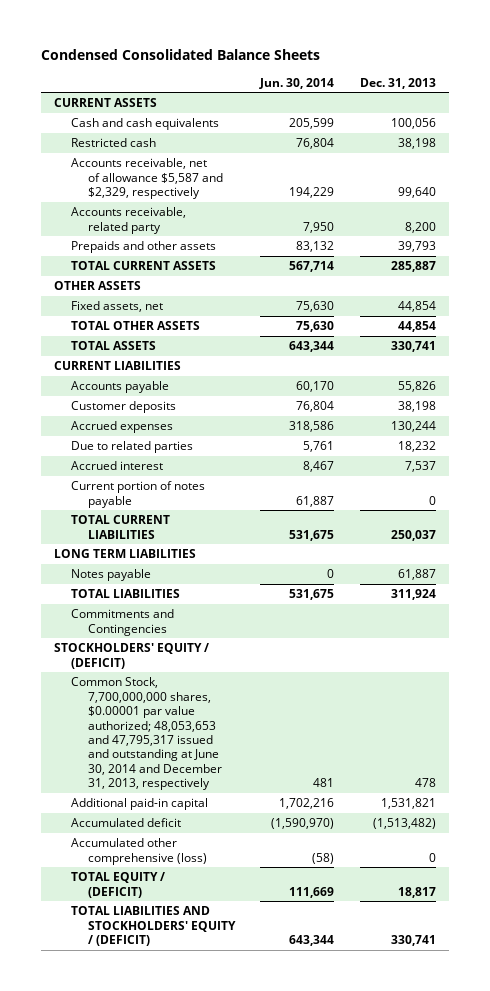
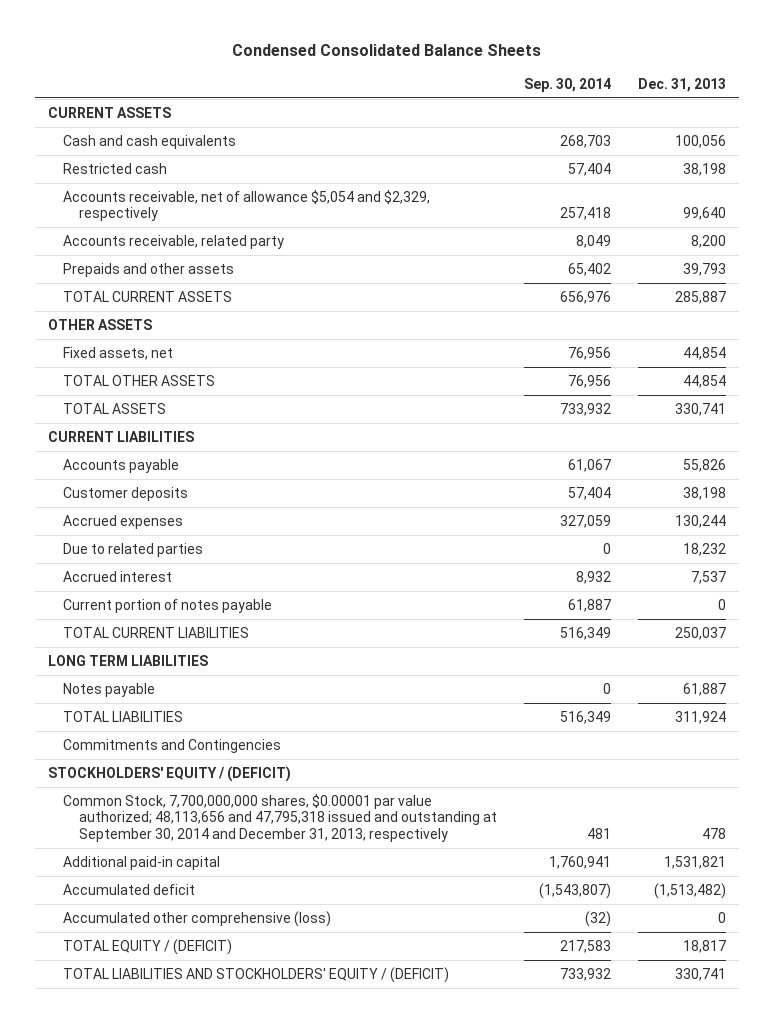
[259,77,335,89] Jun. 30, 2014 -> none
none -> [523,77,611,92] Sep. 30, 2014
[70,158,223,200] Accounts receivable, net of allowance $5,587 and $2,329, respectively -> [63,189,431,222] Accounts receivable, net of allowance $5,054 and $2,329, respectively
[70,677,222,791] Common Stock, 7,700,000,000 shares, $0.00001 par value authorized; 48,053,653 and 47,795,317 issued and outstanding at June 30, 2014 and December 31, 2013, respectively -> [63,793,497,842] Common Stock, 7,700,000,000 shares, $0.00001 par value authorized; 48,113,656 and 47,795,318 issued and outstanding at September 30, 2014 and December 31, 2013, respectively

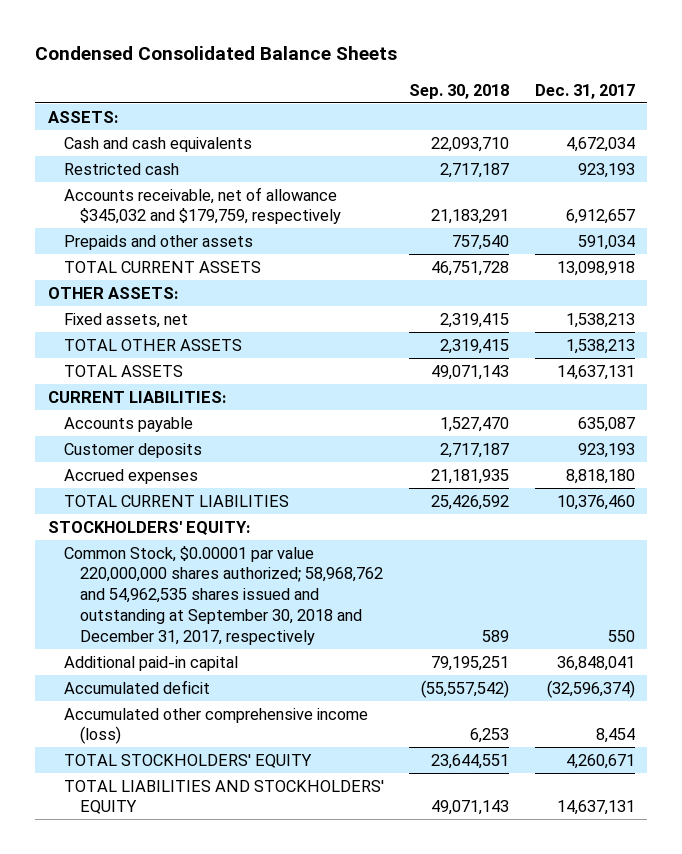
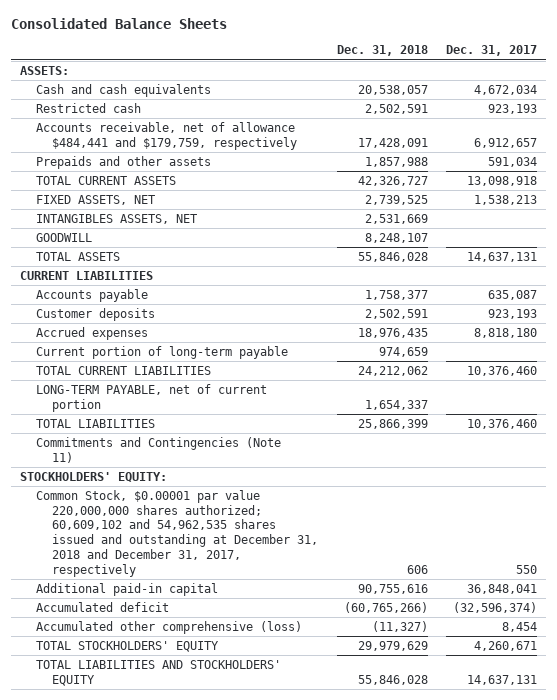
[34,46,397,61] Condensed Consolidated Balance Sheets -> [10,17,227,29] Consolidated Balance Sheets
[409,83,510,99] Sep. 30, 2018 -> none
none -> [336,45,428,57] Dec. 31, 2018
[63,186,342,225] Accounts receivable, net of allowance $345,032 and $179,759, respectively -> [36,121,298,150] Accounts receivable, net of allowance $484,441 and $179,759, respectively
[47,286,178,299] OTHER ASSETS: -> none
[63,338,242,351] TOTAL OTHER ASSETS -> none
[63,312,188,328] Fixed assets, net -> [36,194,156,205] FIXED ASSETS, NET
none -> [36,213,198,224] INTANGIBLES ASSETS, NET
none -> [36,232,93,242] GOODWILL
[47,390,226,403] CURRENT LIABILITIES: -> [19,270,153,280] CURRENT LIABILITIES
none -> [36,345,289,359] Current portion of long-term payable
none -> [36,383,268,412] LONG-TERM PAYABLE, net of current portion
none -> [36,418,156,428] TOTAL LIABILITIES
none -> [36,436,282,463] Commitments and Contingencies (Note 11)
[63,545,384,645] Common Stock, $0.00001 par value 220,000,000 shares authorized; 58,968,762 and 54,962,535 shares issued and outstanding at September 30, 2018 and December 31, 2017, respectively -> [36,489,319,577] Common Stock, $0.00001 par value 220,000,000 shares authorized; 60,609,102 and 54,962,535 shares issued and outstanding at December 31, 2018 and December 31, 2017, respectively
[63,707,368,745] Accumulated other comprehensive income (loss) -> [36,620,303,634] Accumulated other comprehensive (loss)

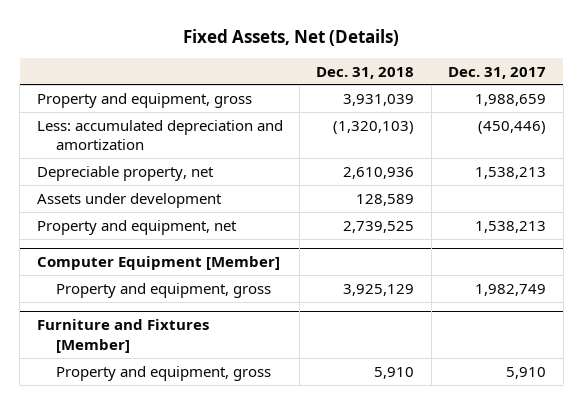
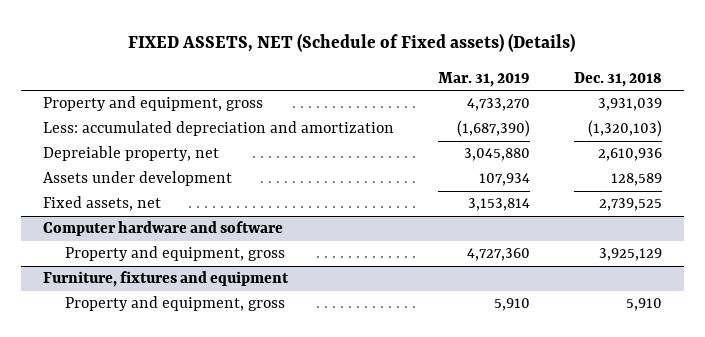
[183,28,400,46] Fixed Assets, Net (Details) -> [128,33,576,53] FIXED ASSETS, NET (Schedule of Fixed assets) (Details)
[448,66,547,79] Dec. 31, 2017 -> none
none -> [437,71,530,87] Mar. 31, 2019
[36,165,214,181] Depreciable property, net -> [42,146,219,162] Depreiable property, net
[36,219,237,235] Property and equipment, net -> [42,196,161,212] Fixed assets, net
[36,256,280,271] Computer Equipment [Member] -> [42,221,283,237] Computer hardware and software
[36,319,209,353] Furniture and Fixtures [Member] -> [42,271,289,288] Furniture, fixtures and equipment

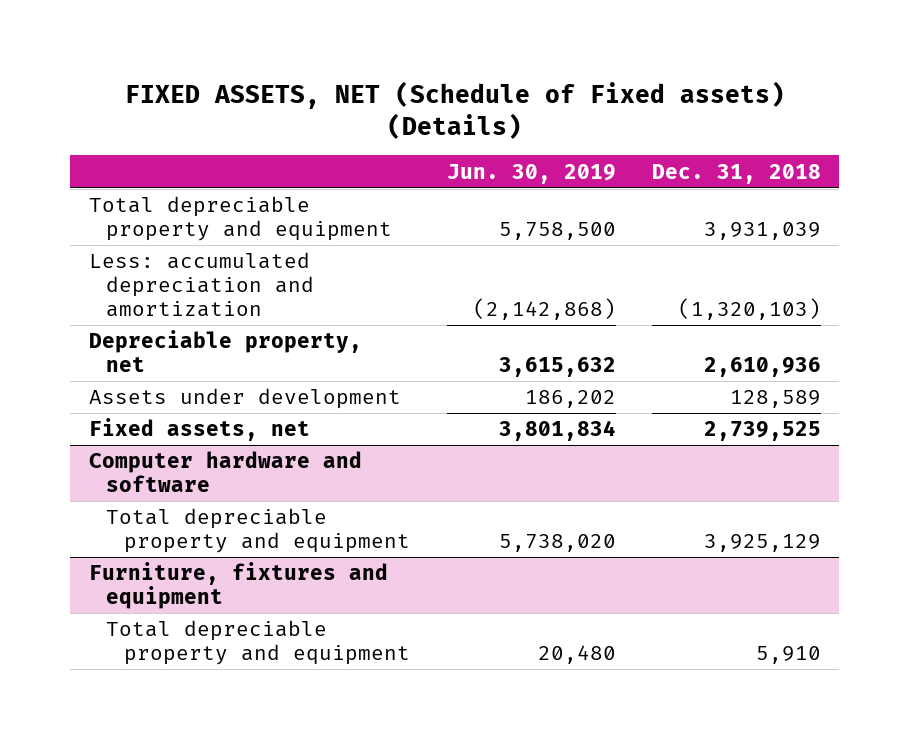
[437,71,530,87] Mar. 31, 2019 -> none
none -> [446,163,616,184] Jun. 30, 2019
[42,96,263,112] Property and equipment, gross -> [88,196,393,242] Total depreciable property and equipment
[42,146,219,162] Depreiable property, net -> [88,330,362,373] Depreciable property, net
[64,246,285,262] Property and equipment, gross -> [106,508,411,554] Total depreciable property and equipment
[64,296,285,312] Property and equipment, gross -> [106,620,411,666] Total depreciable property and equipment

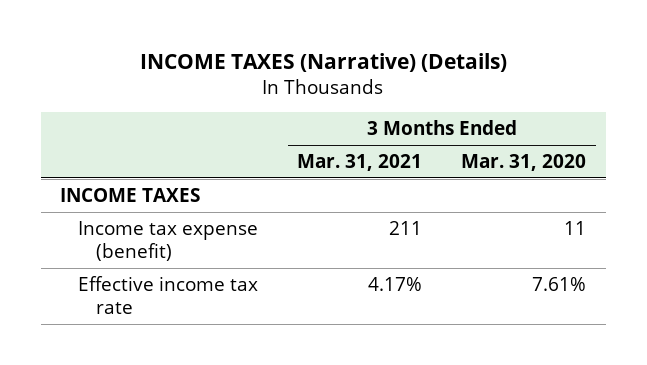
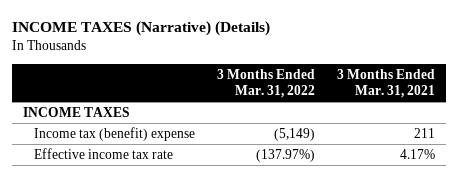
[461,154,587,172] Mar. 31, 2020 -> none
none -> [216,68,315,99] 3 Months Ended Mar. 31, 2022
[78,220,259,262] Income tax expense (benefit) -> [33,126,195,141] Income tax (benefit) expense

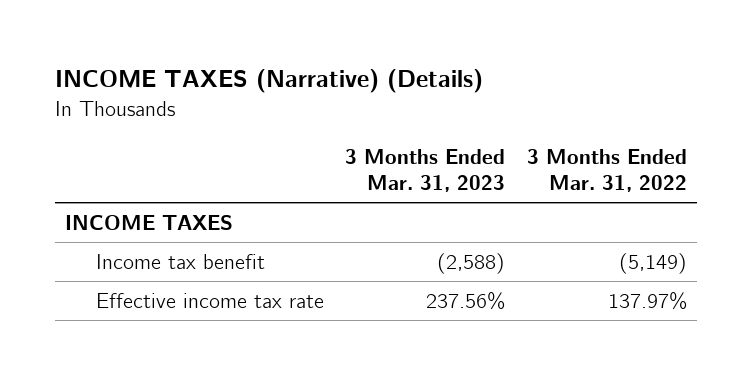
[336,68,435,99] 3 Months Ended Mar. 31, 2021 -> none
none -> [345,148,506,192] 3 Months Ended Mar. 31, 2023
[33,126,195,141] Income tax (benefit) expense -> [96,253,266,269] Income tax benefit
[255,148,315,162] (137.97%) -> [607,291,687,310] 137.97%

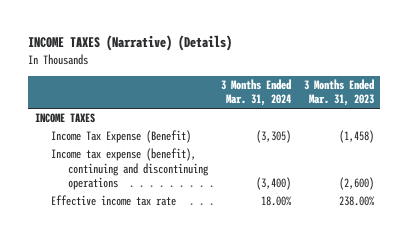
[526,148,687,192] 3 Months Ended Mar. 31, 2022 -> none
none -> [220,79,291,107] 3 Months Ended Mar. 31, 2024
[96,253,266,269] Income tax benefit -> [51,130,192,144] Income Tax Expense (Benefit)
[437,252,506,274] (2,588) -> [338,130,374,144] (1,458)
none -> [51,148,210,190] Income tax expense (benefit), continuing and discontinuing operations
[426,291,506,310] 237.56% -> [338,196,375,207] 238.00%

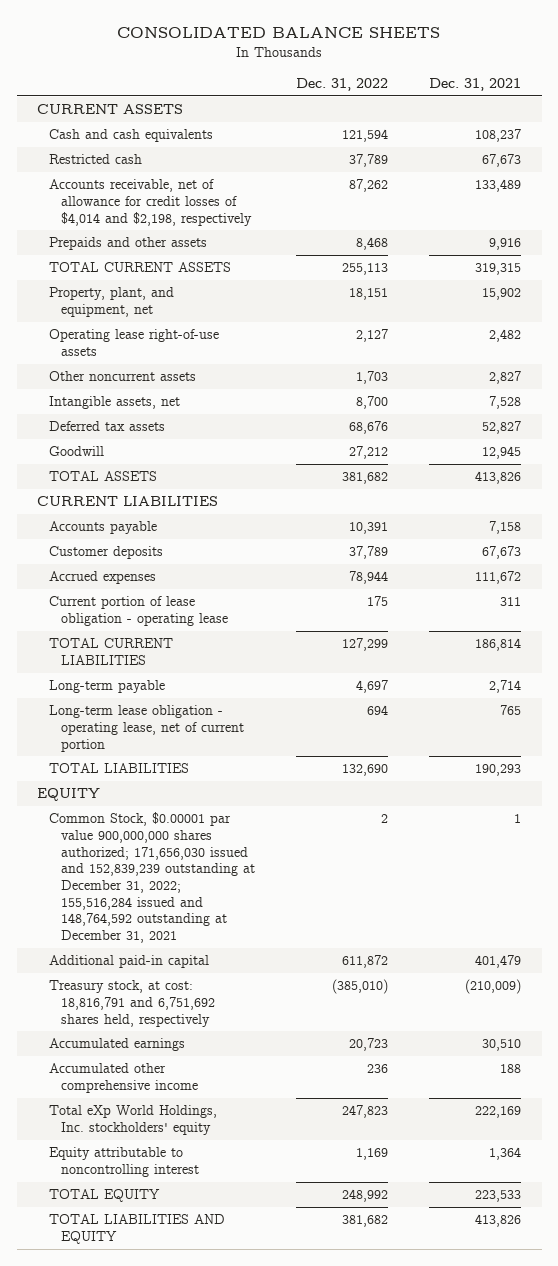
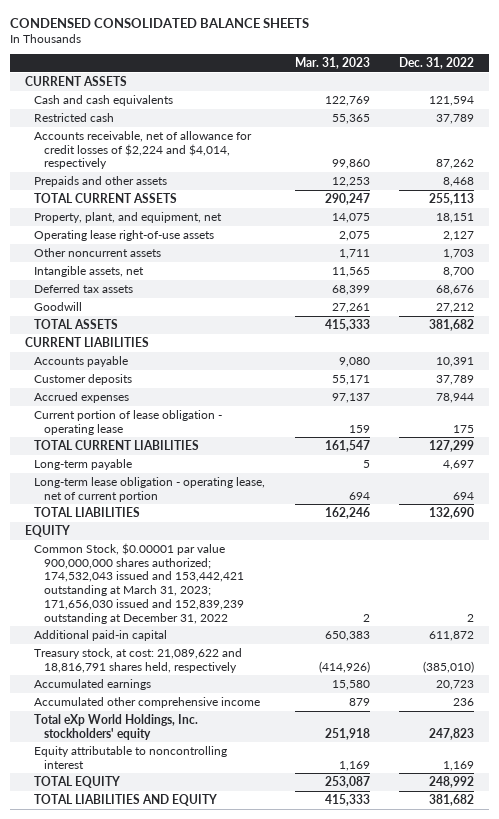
[117,26,441,38] CONSOLIDATED BALANCE SHEETS -> [9,17,309,28] CONDENSED CONSOLIDATED BALANCE SHEETS
[429,77,522,91] Dec. 31, 2021 -> none
none -> [294,57,370,70] Mar. 31, 2023
[49,179,253,226] Accounts receivable, net of allowance for credit losses of $4,014 and $2,198, respectively -> [34,130,253,170] Accounts receivable, net of allowance for credit losses of $2,224 and $4,014, respectively
[49,812,256,943] Common Stock, $0.00001 par value 900,000,000 shares authorized; 171,656,030 issued and 152,839,239 outstanding at December 31, 2022; 155,516,284 issued and 148,764,592 outstanding at December 31, 2021 -> [34,542,245,624] Common Stock, $0.00001 par value 900,000,000 shares authorized; 174,532,043 issued and 153,442,421 outstanding at March 31, 2023; 171,656,030 issued and 152,839,239 outstanding at December 31, 2022
[49,980,216,1027] Treasury stock, at cost: 18,816,791 and 6,751,692 shares held, respectively -> [34,647,243,673] Treasury stock, at cost: 21,089,622 and 18,816,791 shares held, respectively

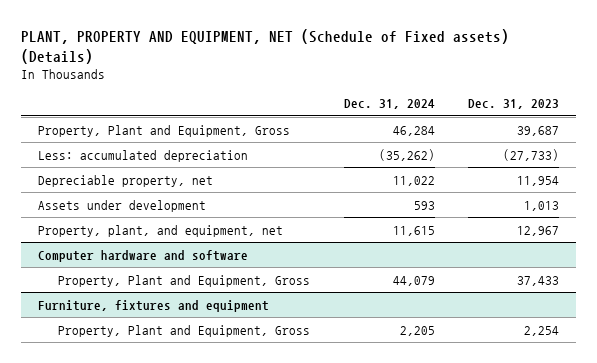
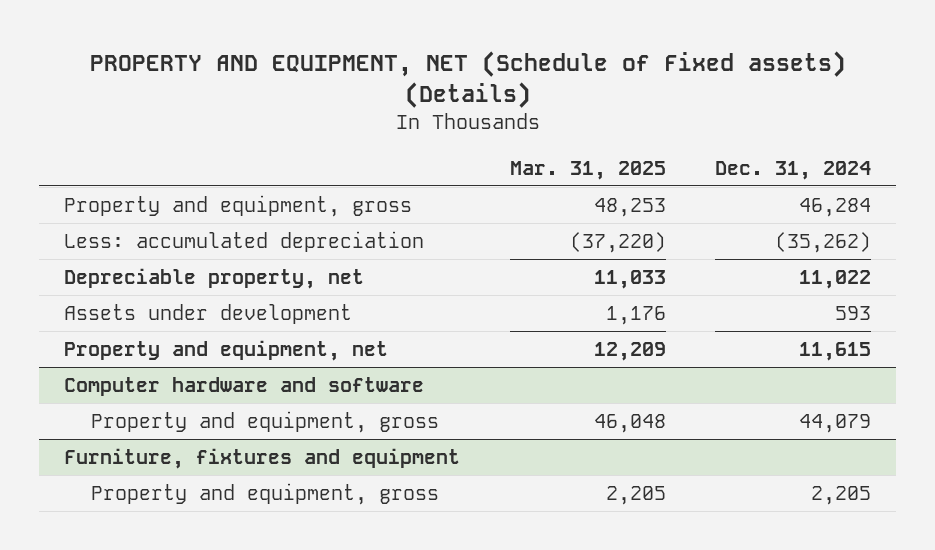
[21,28,510,64] PLANT, PROPERTY AND EQUIPMENT, NET (Schedule of Fixed assets) (Details) -> [89,50,846,108] PROPERTY AND EQUIPMENT, NET (Schedule of Fixed assets) (Details)
[468,99,560,110] Dec. 31, 2023 -> none
none -> [509,160,666,180] Mar. 31, 2025
[37,124,290,137] Property, Plant and Equipment, Gross -> [64,195,413,218] Property and equipment, gross
[37,224,283,237] Property, plant, and equipment, net -> [64,340,389,362] Property and equipment, net
[57,274,310,287] Property, Plant and Equipment, Gross -> [91,411,440,434] Property and equipment, gross
[57,324,310,337] Property, Plant and Equipment, Gross -> [91,483,440,506] Property and equipment, gross

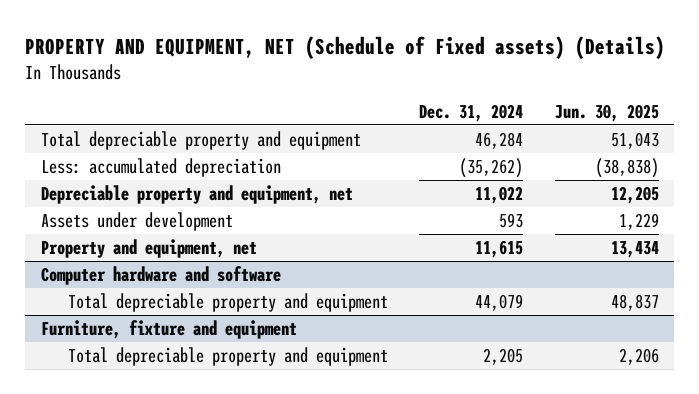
[509,160,666,180] Mar. 31, 2025 -> none
none -> [554,103,659,122] Jun. 30, 2025
[64,195,413,218] Property and equipment, gross -> [40,131,361,151] Total depreciable property and equipment
[64,268,365,290] Depreciable property, net -> [40,185,353,205] Depreciable property and equipment, net
[91,411,440,434] Property and equipment, gross -> [68,293,389,313] Total depreciable property and equipment
[64,448,461,470] Furniture, fixtures and equipment -> [40,320,297,340] Furniture, fixture and equipment
[91,483,440,506] Property and equipment, gross -> [68,347,389,367] Total depreciable property and equipment

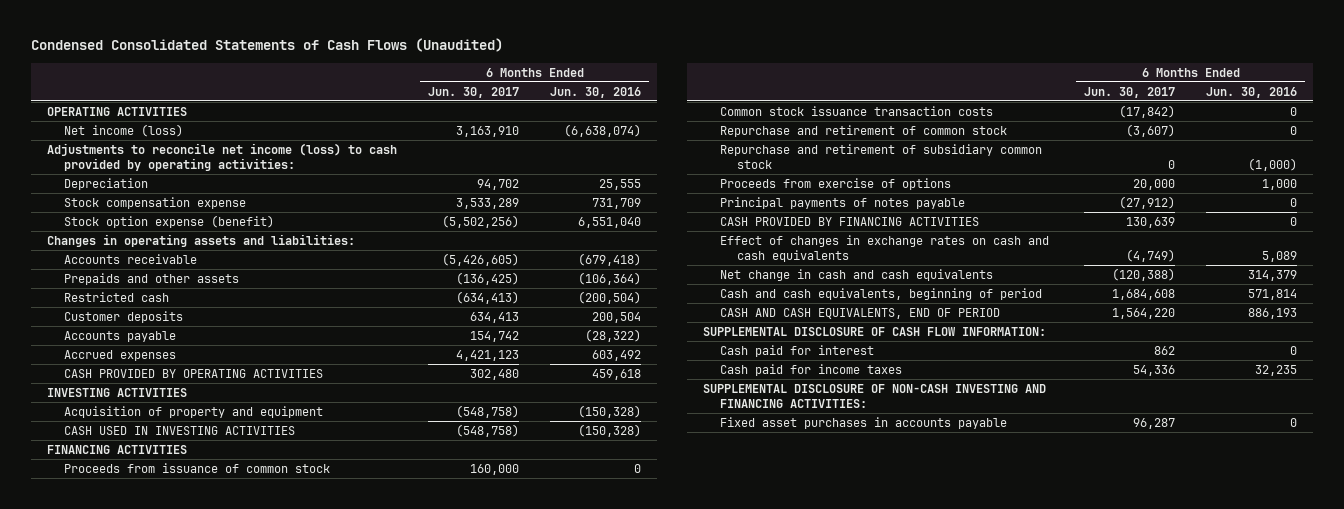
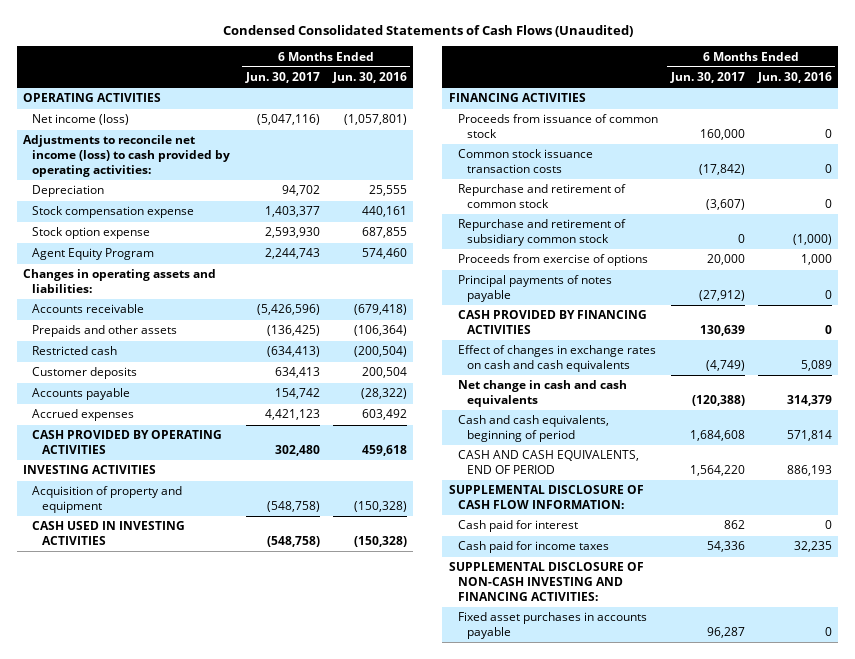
[456,125,520,137] 3,163,910 -> [256,114,320,126] (5,047,116)
[564,123,642,137] (6,638,074) -> [343,114,407,126] (1,057,801)
[456,197,520,209] 3,533,289 -> [264,206,320,218] 1,403,377
[592,197,642,209] 731,709 -> [361,206,407,218] 440,161
[63,214,274,228] Stock option expense (benefit) -> [32,227,151,240] Stock option expense
[442,214,520,228] (5,502,256) -> [264,227,320,239] 2,593,930
[578,216,642,228] 6,551,040 -> [361,227,407,239] 687,855
none -> [32,248,155,261] Agent Equity Program
[442,252,520,266] (5,426,605) -> [256,304,320,316] (5,426,596)

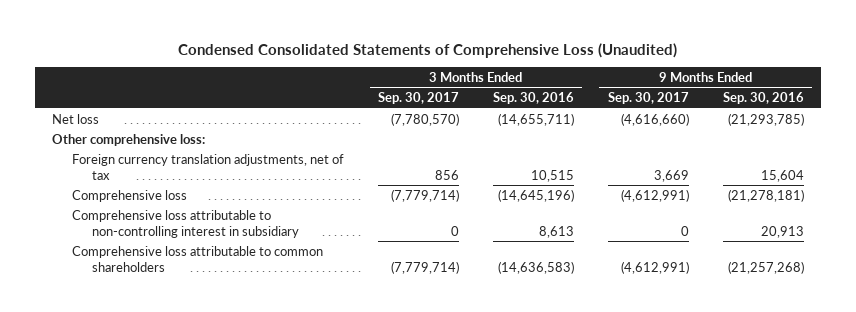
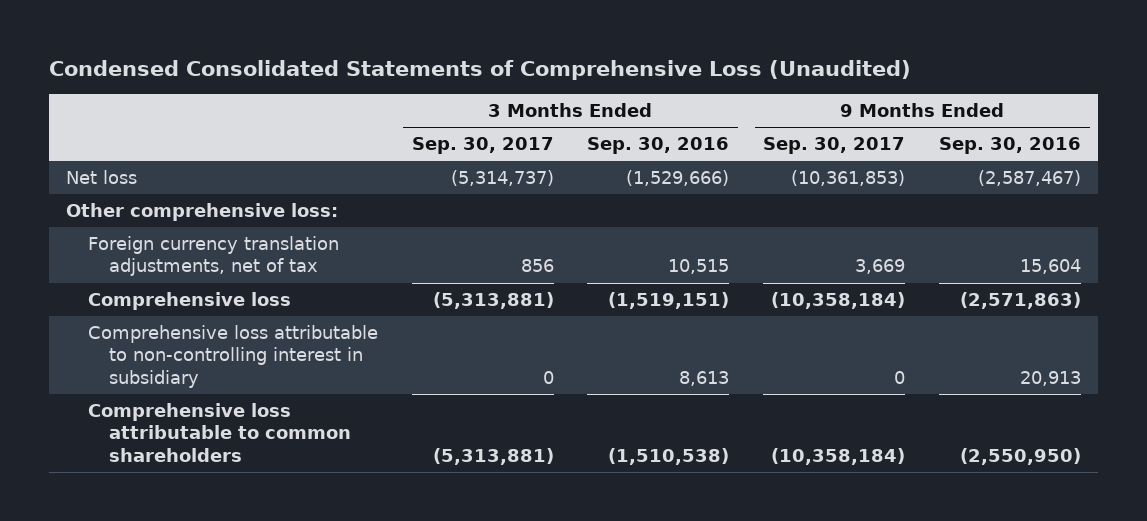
[390,112,459,126] (7,780,570) -> [450,170,554,187] (5,314,737)
[497,112,574,126] (14,655,711) -> [626,170,730,187] (1,529,666)
[620,112,689,126] (4,616,660) -> [791,170,906,187] (10,361,853)
[727,112,804,126] (21,293,785) -> [978,170,1082,187] (2,587,467)
[390,188,459,202] (7,779,714) -> [432,292,554,310] (5,313,881)
[497,188,574,202] (14,645,196) -> [608,292,730,310] (1,519,151)
[620,188,689,202] (4,612,991) -> [771,292,906,310] (10,358,184)
[727,188,804,202] (21,278,181) -> [960,292,1082,310] (2,571,863)
[390,260,459,274] (7,779,714) -> [432,447,554,465] (5,313,881)
[497,260,574,274] (14,636,583) -> [608,447,730,465] (1,510,538)
[620,260,689,274] (4,612,991) -> [771,447,906,465] (10,358,184)
[727,260,804,274] (21,257,268) -> [960,447,1082,465] (2,550,950)

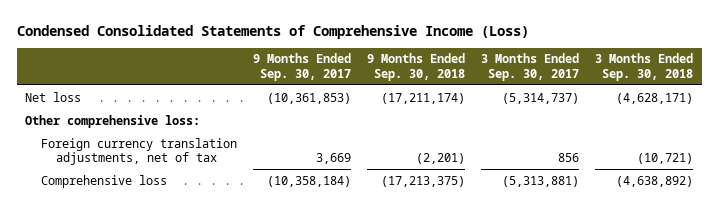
[48,60,911,81] Condensed Consolidated Statements of Comprehensive Loss (Unaudited) -> [16,24,529,39] Condensed Consolidated Statements of Comprehensive Income (Loss)
[587,137,730,155] Sep. 30, 2016 -> none
[939,137,1082,155] Sep. 30, 2016 -> none
none -> [367,53,466,81] 9 Months Ended Sep. 30, 2018
none -> [595,53,694,81] 3 Months Ended Sep. 30, 2018
[87,325,378,388] Comprehensive loss attributable to non-controlling interest in subsidiary -> none
[87,403,352,462] Comprehensive loss attributable to common shareholders -> none

